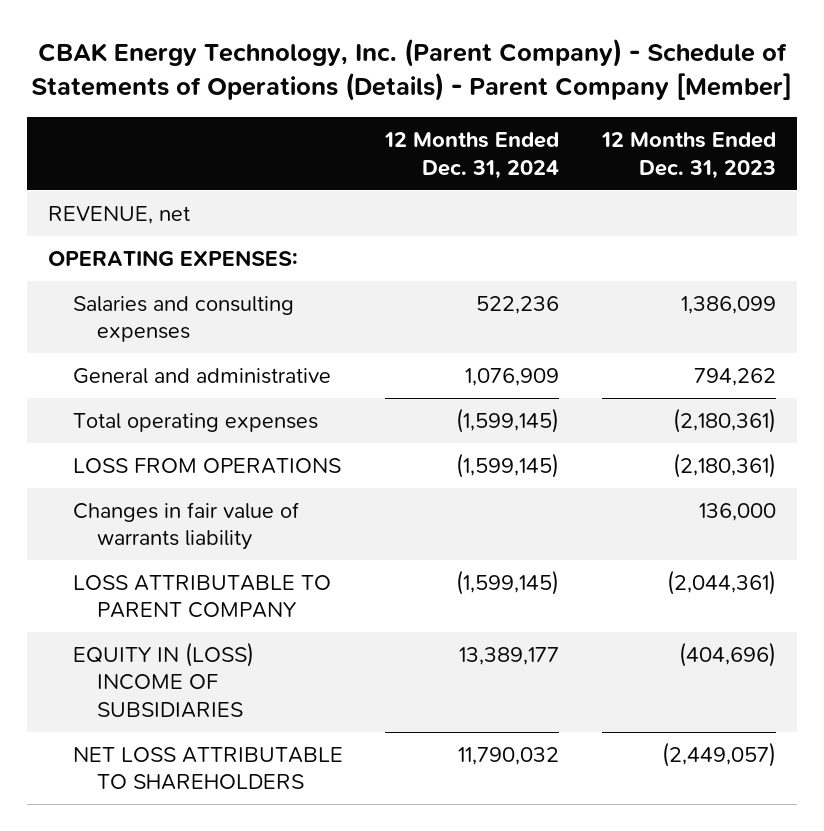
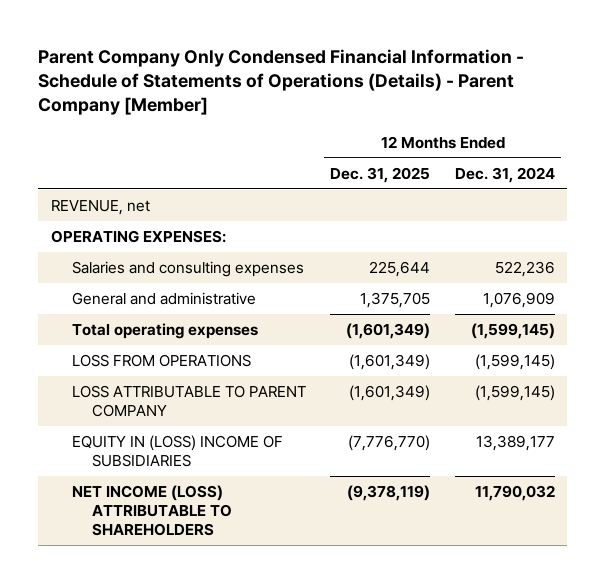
[31,38,793,102] CBAK Energy Technology, Inc. (Parent Company) - Schedule of Statements of Operations (Details) - Parent Company [Member] -> [38,48,525,116] Parent Company Only Condensed Financial Information - Schedule of Statements of Operations (Details) - Parent Company [Member]
[600,132,776,179] 12 Months Ended Dec. 31, 2023 -> none
none -> [330,166,431,183] Dec. 31, 2025
[72,501,299,551] Changes in fair value of warrants liability -> none
[72,746,343,791] NET LOSS ATTRIBUTABLE TO SHAREHOLDERS -> [71,484,233,536] NET INCOME (LOSS) ATTRIBUTABLE TO SHAREHOLDERS

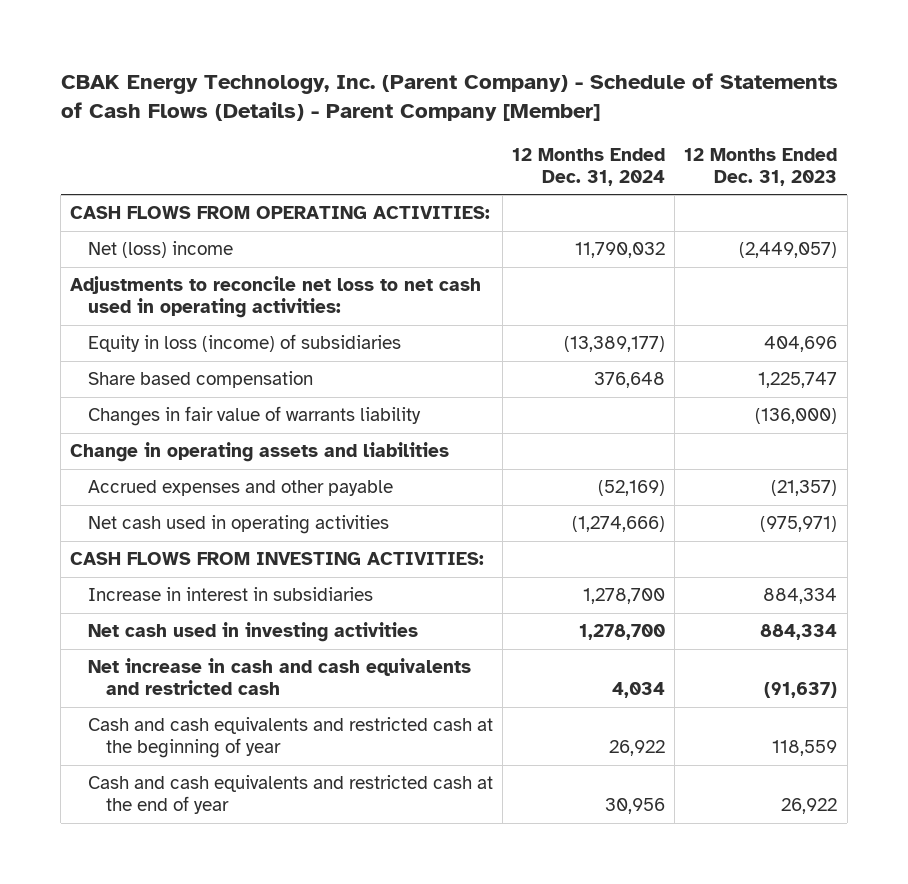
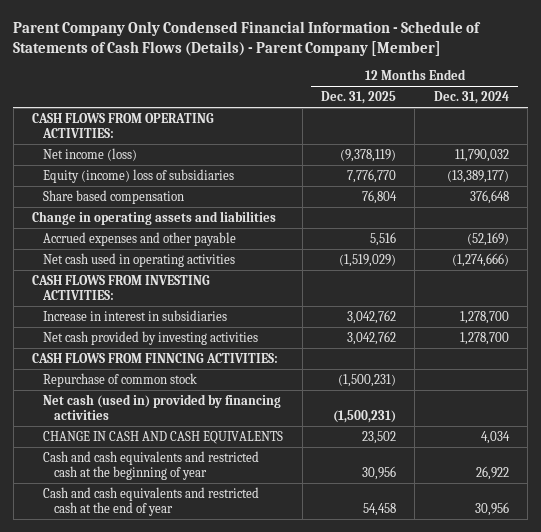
[60,73,838,122] CBAK Energy Technology, Inc. (Parent Company) - Schedule of Statements of Cash Flows (Details) - Parent Company [Member] -> [13,20,482,56] Parent Company Only Condensed Financial Information - Schedule of Statements of Cash Flows (Details) - Parent Company [Member]
[684,147,838,186] 12 Months Ended Dec. 31, 2023 -> none
none -> [320,91,396,105] Dec. 31, 2025
[70,276,482,318] Adjustments to reconcile net loss to net cash used in operating activities: -> none
[88,241,234,259] Net (loss) income -> [43,147,138,161] Net income (loss)
[88,334,402,353] Equity in loss (income) of subsidiaries -> [43,168,235,183] Equity (income) loss of subsidiaries
[88,406,422,427] Changes in fair value of warrants liability -> none
[88,622,419,643] Net cash used in investing activities -> [43,330,259,345] Net cash provided by investing activities
none -> [32,352,279,363] CASH FLOWS FROM FINNCING ACTIVITIES:
none -> [43,372,198,387] Repurchase of common stock
none -> [43,393,282,420] Net cash (used in) provided by financing activities
[88,658,472,695] Net increase in cash and cash equivalents and restricted cash -> [43,430,284,444] CHANGE IN CASH AND CASH EQUIVALENTS

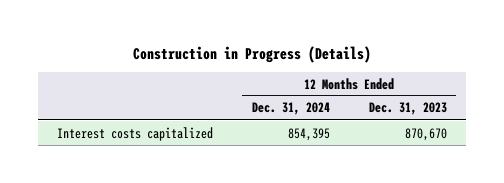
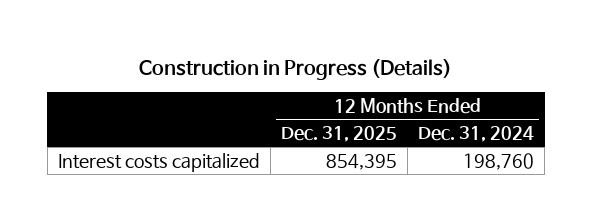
[368,102,447,116] Dec. 31, 2023 -> none
none -> [280,126,397,143] Dec. 31, 2025
[288,127,331,141] 854,395 -> [463,152,535,170] 198,760

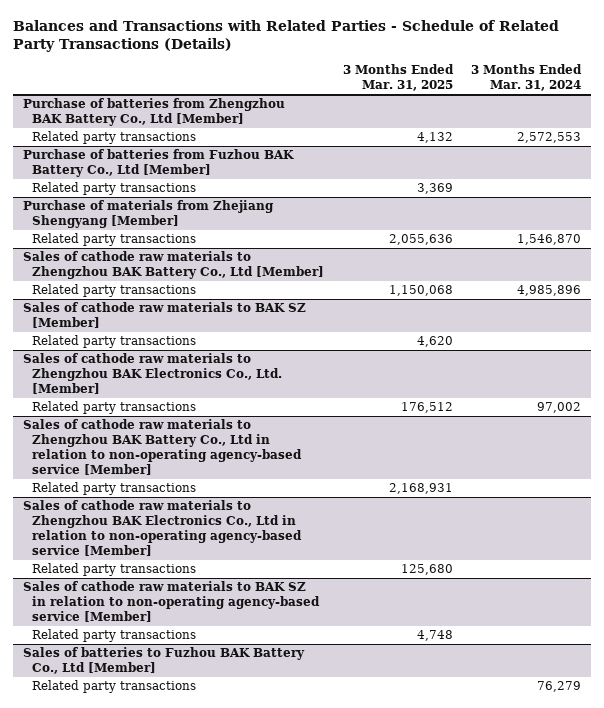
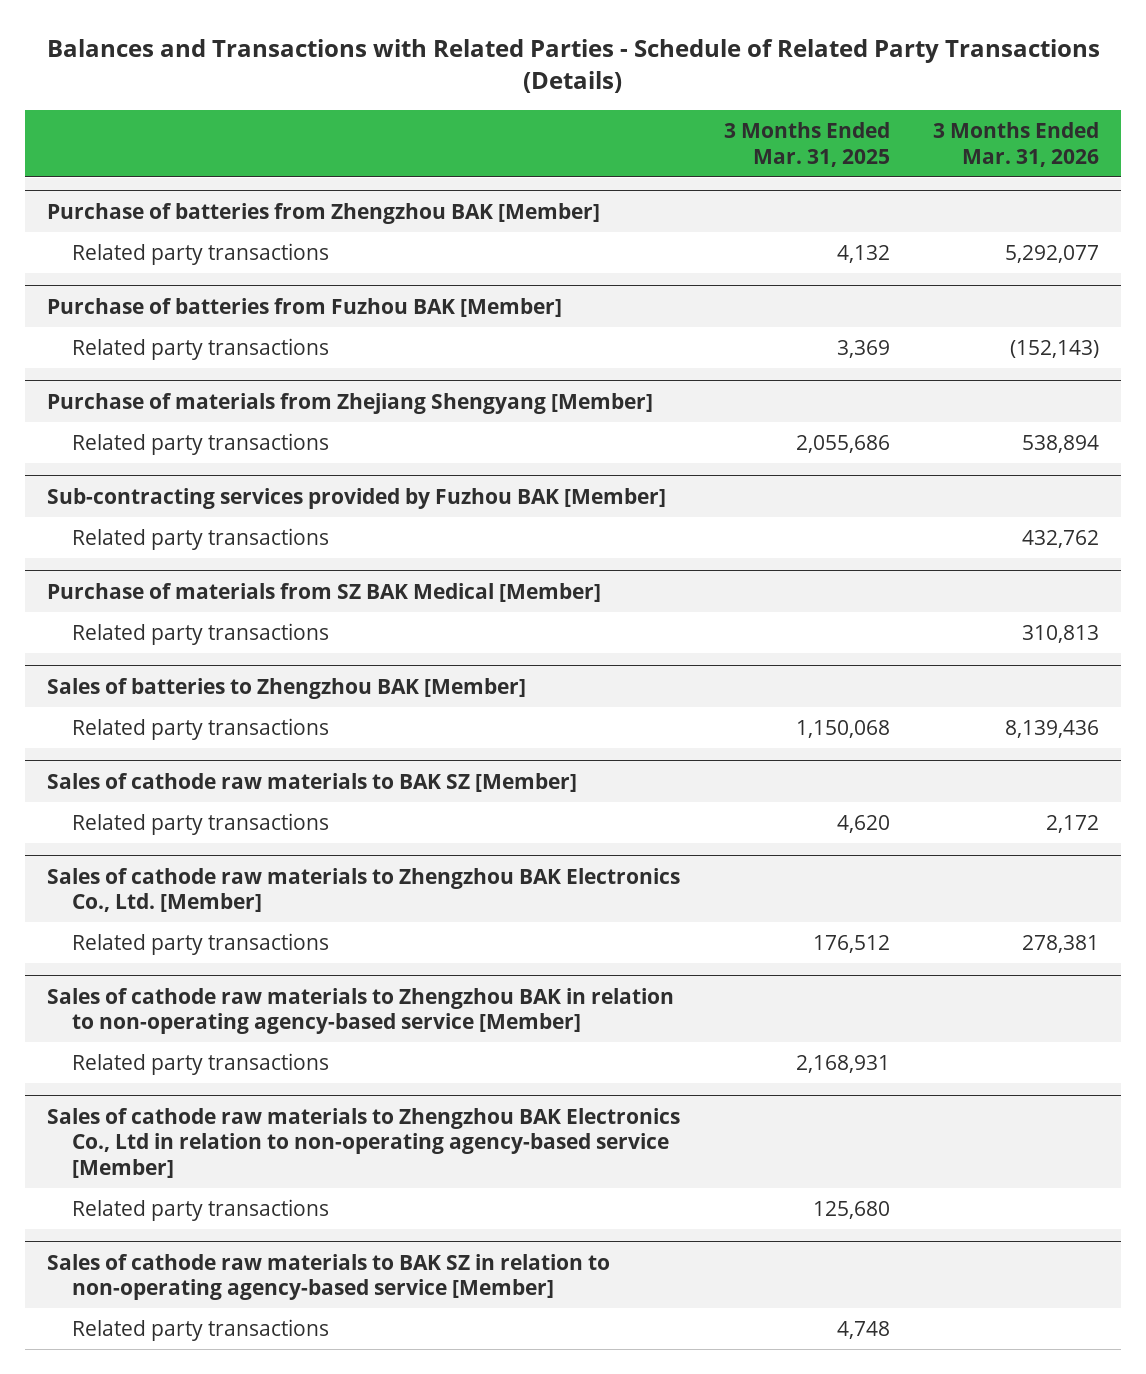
[471,64,583,92] 3 Months Ended Mar. 31, 2024 -> none
none -> [933,122,1100,167] 3 Months Ended Mar. 31, 2026
[22,98,285,127] Purchase of batteries from Zhengzhou BAK Battery Co., Ltd [Member] -> [46,202,600,224] Purchase of batteries from Zhengzhou BAK [Member]
[22,149,294,178] Purchase of batteries from Fuzhou BAK Battery Co., Ltd [Member] -> [46,297,562,317] Purchase of batteries from Fuzhou BAK [Member]
[22,251,324,280] Sales of cathode raw materials to Zhengzhou BAK Battery Co., Ltd [Member] -> none
[388,234,453,246] 2,055,636 -> [795,434,890,453] 2,055,686
none -> [46,487,666,509] Sub-contracting services provided by Fuzhou BAK [Member]
none -> [71,527,329,550] Related party transactions
none -> [46,582,601,602] Purchase of materials from SZ BAK Medical [Member]
none -> [71,622,329,645] Related party transactions
none -> [46,677,526,699] Sales of batteries to Zhengzhou BAK [Member]
[22,419,302,475] Sales of cathode raw materials to Zhengzhou BAK Battery Co., Ltd in relation to non-operating agency-based service [Member] -> [46,987,674,1035] Sales of cathode raw materials to Zhengzhou BAK in relation to non-operating agency-based service [Member]
[22,647,305,675] Sales of batteries to Fuzhou BAK Battery Co., Ltd [Member] -> none
[31,680,196,694] Related party transactions -> none

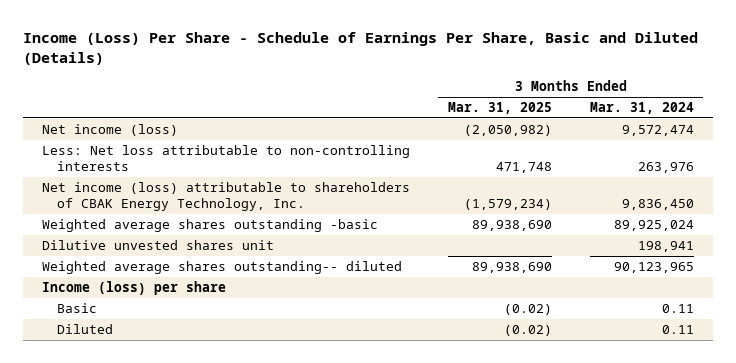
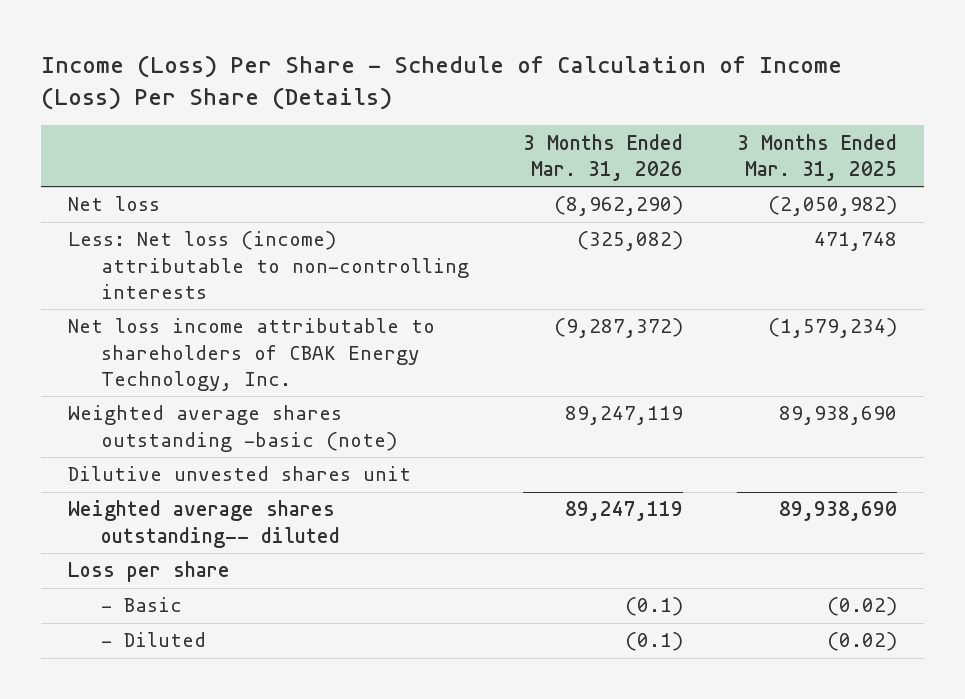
[23,32,699,66] Income (Loss) Per Share - Schedule of Earnings Per Share, Basic and Diluted (Details) -> [41,54,843,110] Income (Loss) Per Share - Schedule of Calculation of Income (Loss) Per Share (Details)
[589,102,694,115] Mar. 31, 2024 -> none
none -> [523,133,684,182] 3 Months Ended Mar. 31, 2026
[41,124,178,137] Net income (loss) -> [68,196,161,212] Net loss
[41,145,410,172] Less: Net loss attributable to non-controlling interests -> [68,231,469,300] Less: Net loss (income) attributable to non-controlling interests
[41,182,410,212] Net income (loss) attributable to shareholders of CBAK Energy Technology, Inc. -> [68,318,436,392] Net loss income attributable to shareholders of CBAK Energy Technology, Inc.
[41,219,378,233] Weighted average shares outstanding -basic -> [68,405,397,452] Weighted average shares outstanding -basic (note)
[41,281,226,296] Income (loss) per share -> [68,561,231,583] Loss per share
[57,303,98,314] Basic -> [100,597,182,613] - Basic
[57,324,114,335] Diluted -> [100,632,206,648] - Diluted

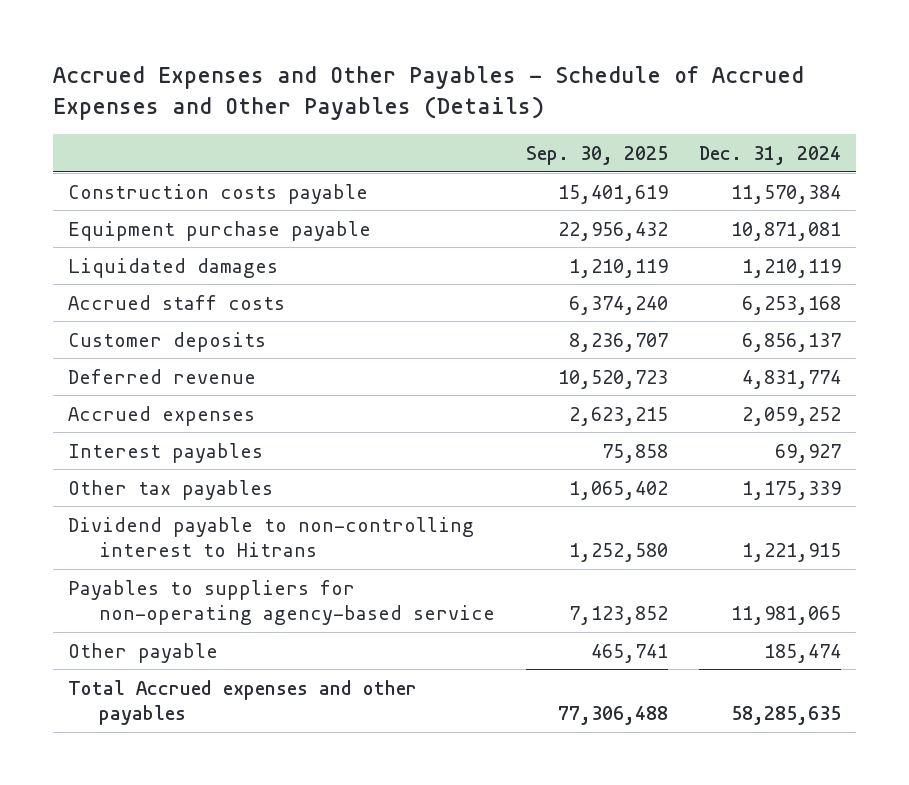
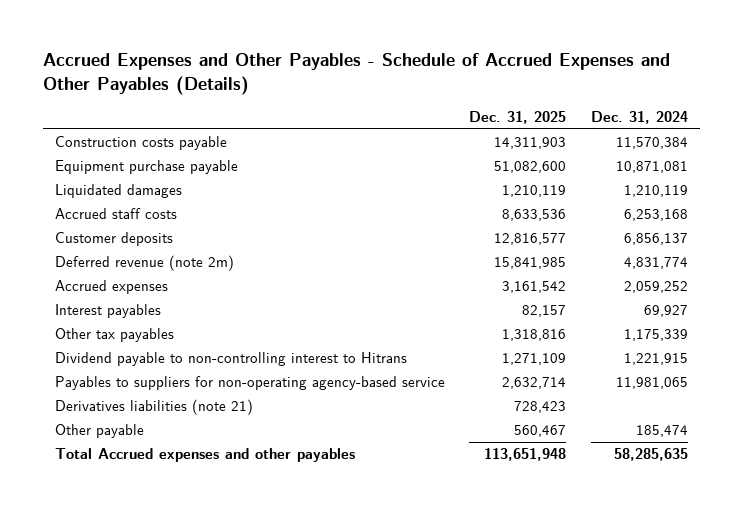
[525,145,668,165] Sep. 30, 2025 -> none
none -> [469,111,567,125] Dec. 31, 2025
[68,368,257,384] Deferred revenue -> [55,255,235,272] Deferred revenue (note 2m)
none -> [55,399,254,416] Derivatives liabilities (note 21)

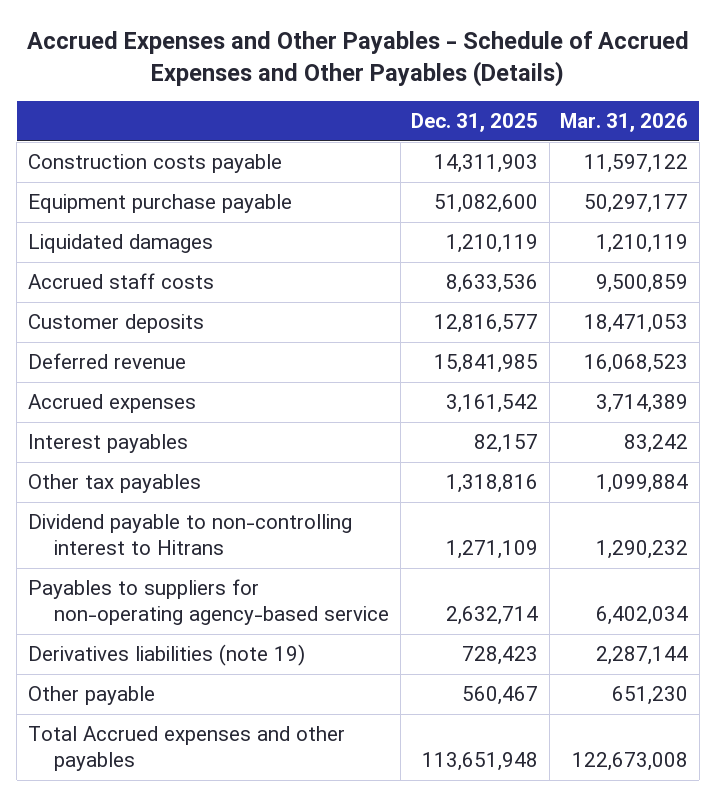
[590,111,688,125] Dec. 31, 2024 -> none
none -> [560,113,689,133] Mar. 31, 2026
[55,255,235,272] Deferred revenue (note 2m) -> [27,353,186,370] Deferred revenue
[55,399,254,416] Derivatives liabilities (note 21) -> [27,644,305,667] Derivatives liabilities (note 19)

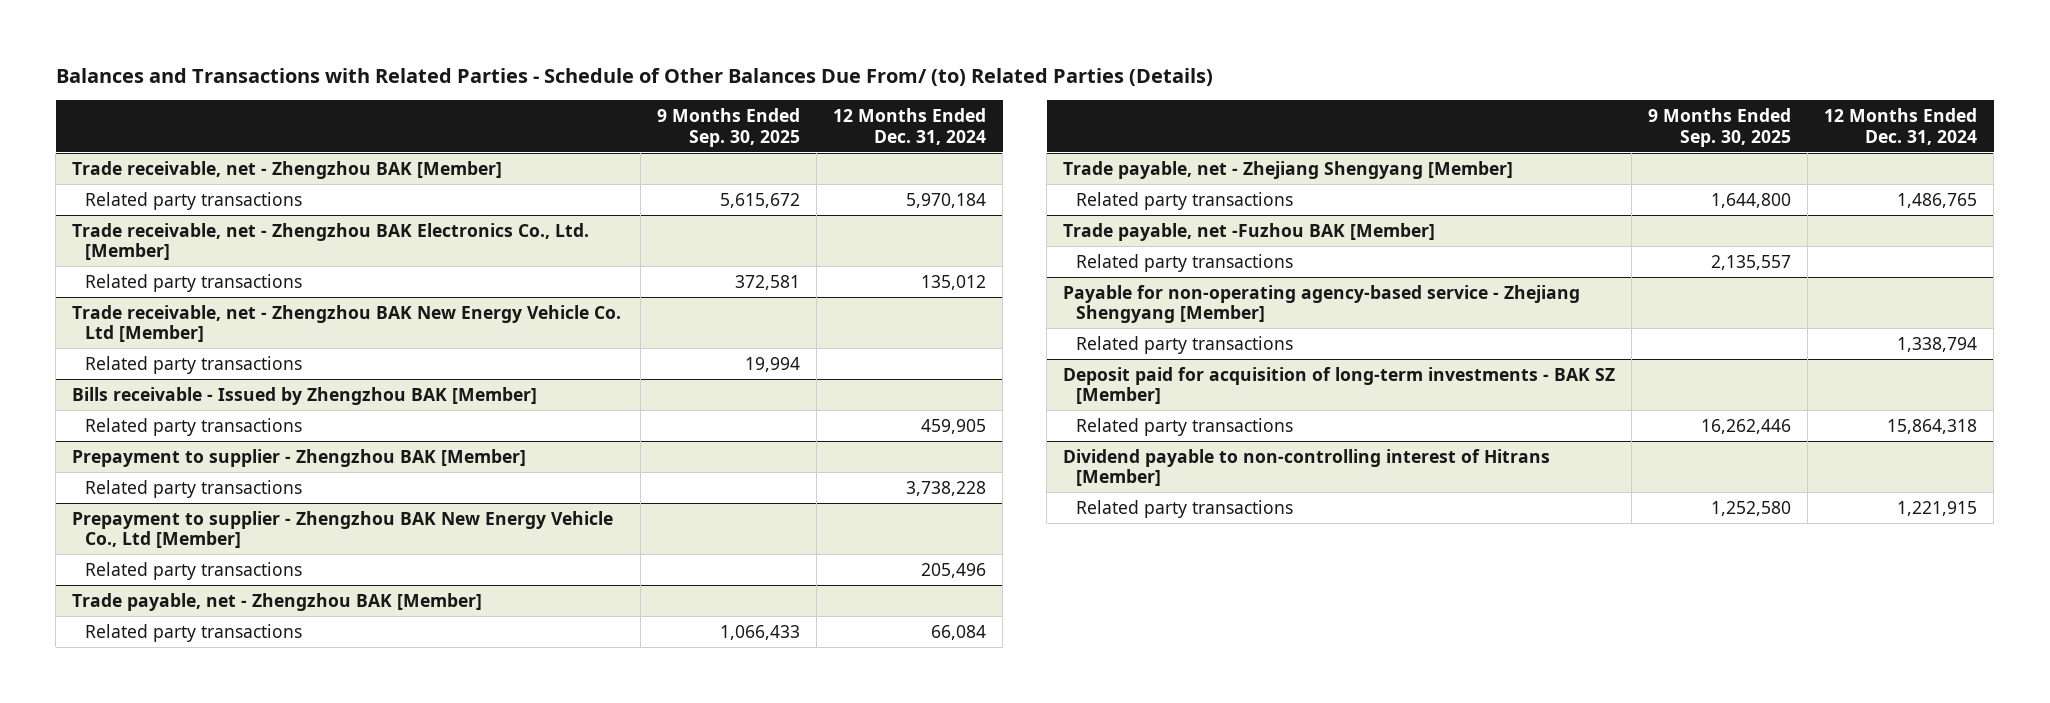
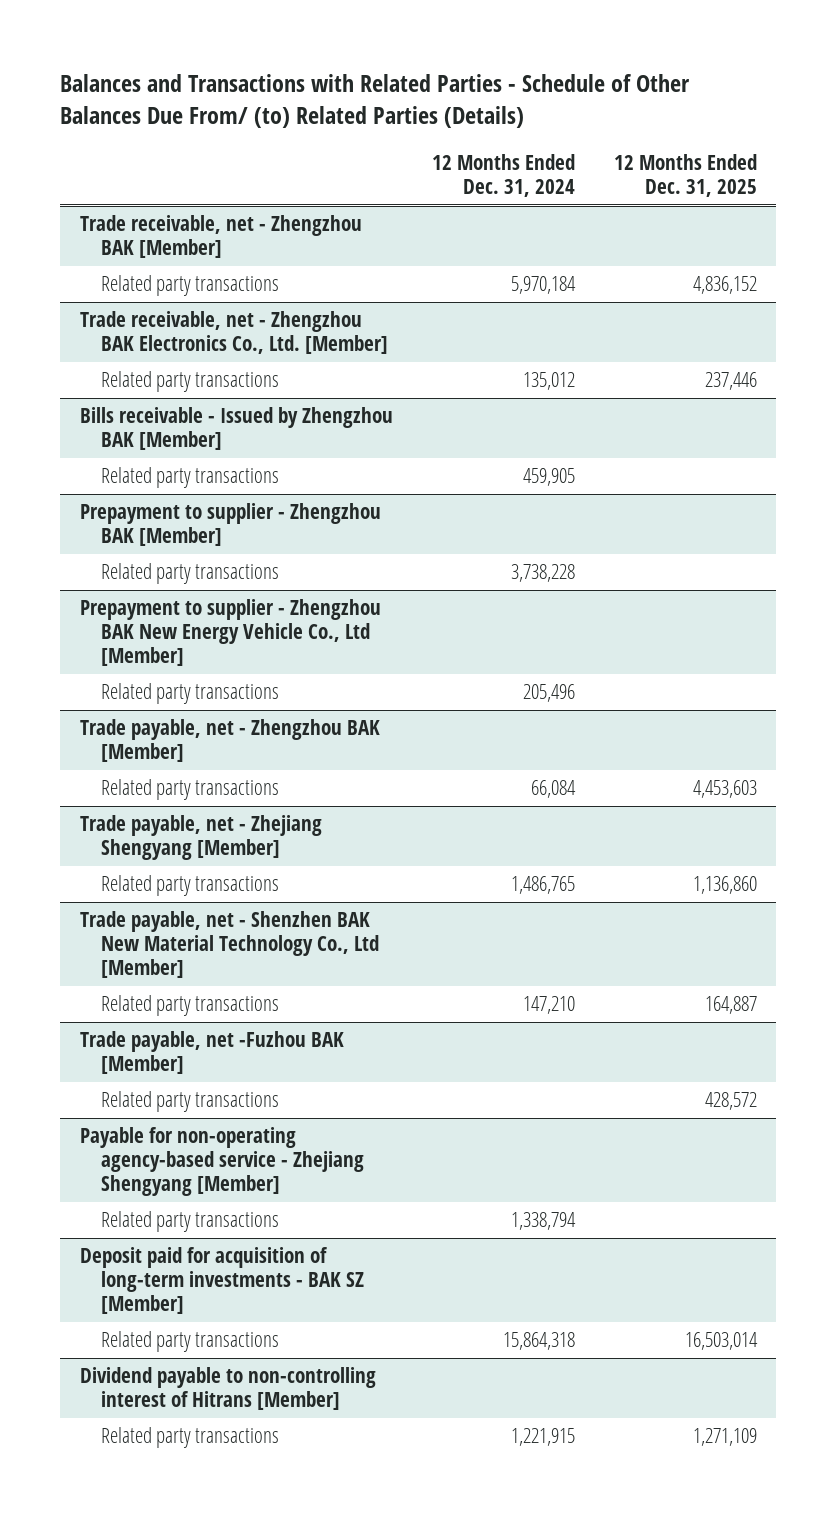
[657,108,801,147] 9 Months Ended Sep. 30, 2025 -> none
none -> [613,153,757,197] 12 Months Ended Dec. 31, 2025
[72,304,622,343] Trade receivable, net - Zhengzhou BAK New Energy Vehicle Co. Ltd [Member] -> none
[84,355,302,374] Related party transactions -> none
none -> [79,911,379,979] Trade payable, net - Shenzhen BAK New Material Technology Co., Ltd [Member]
none -> [100,995,279,1017] Related party transactions

